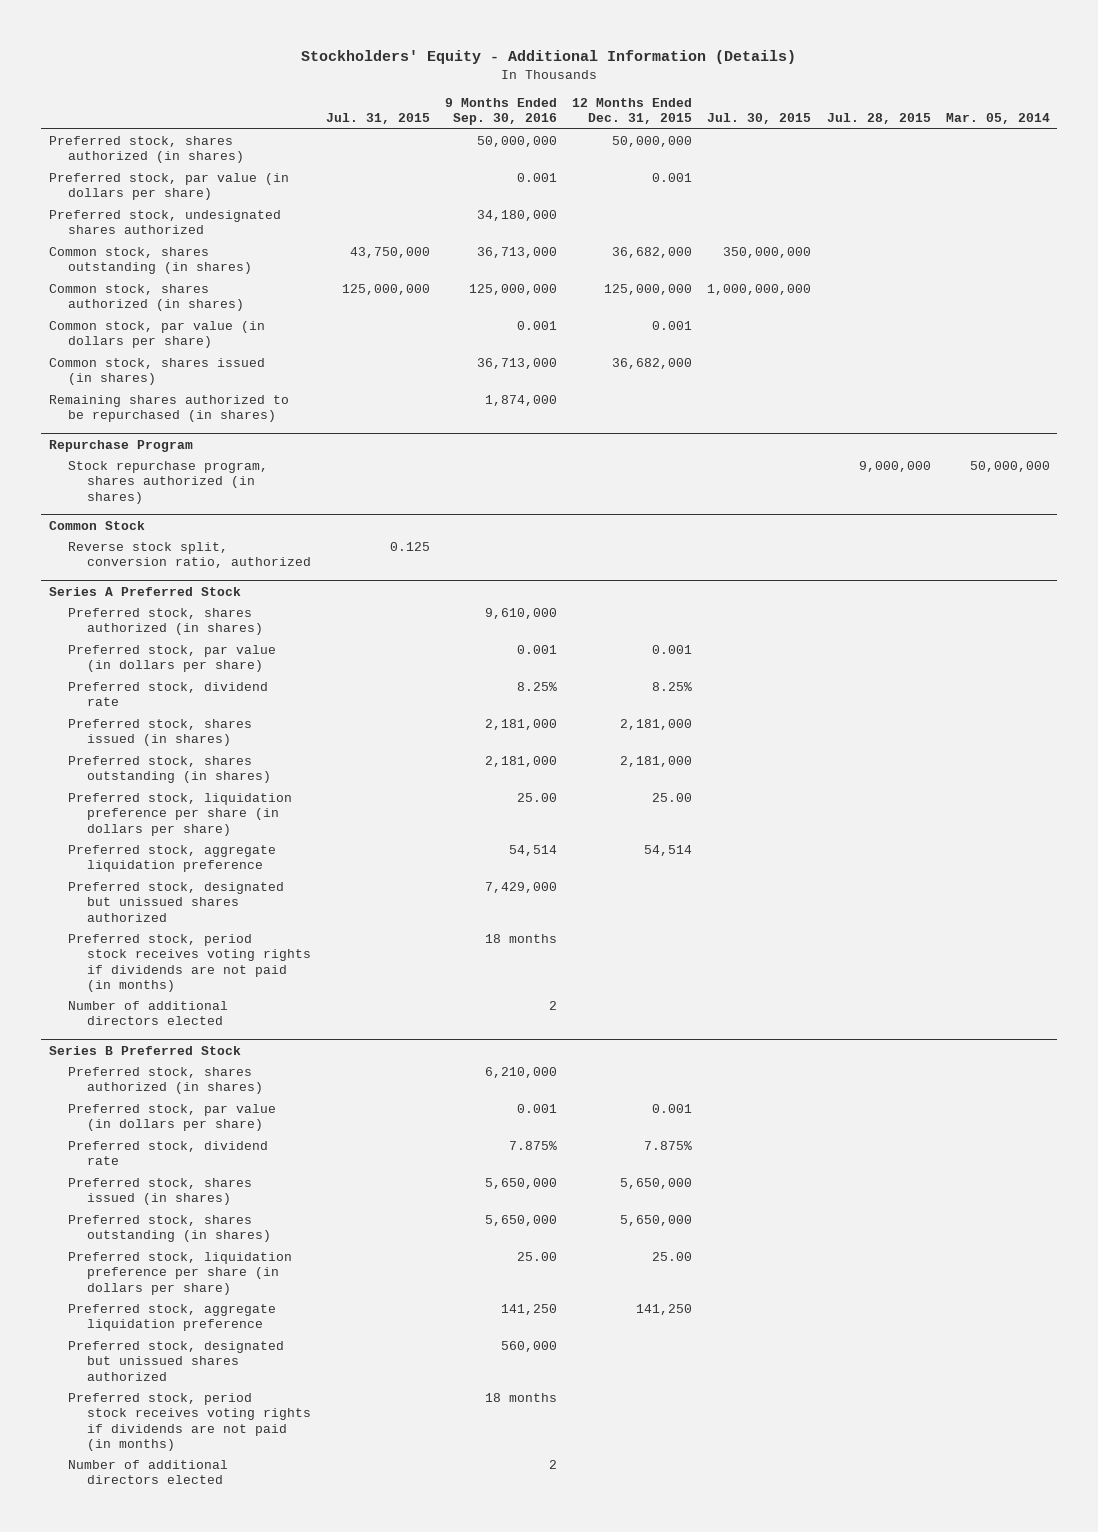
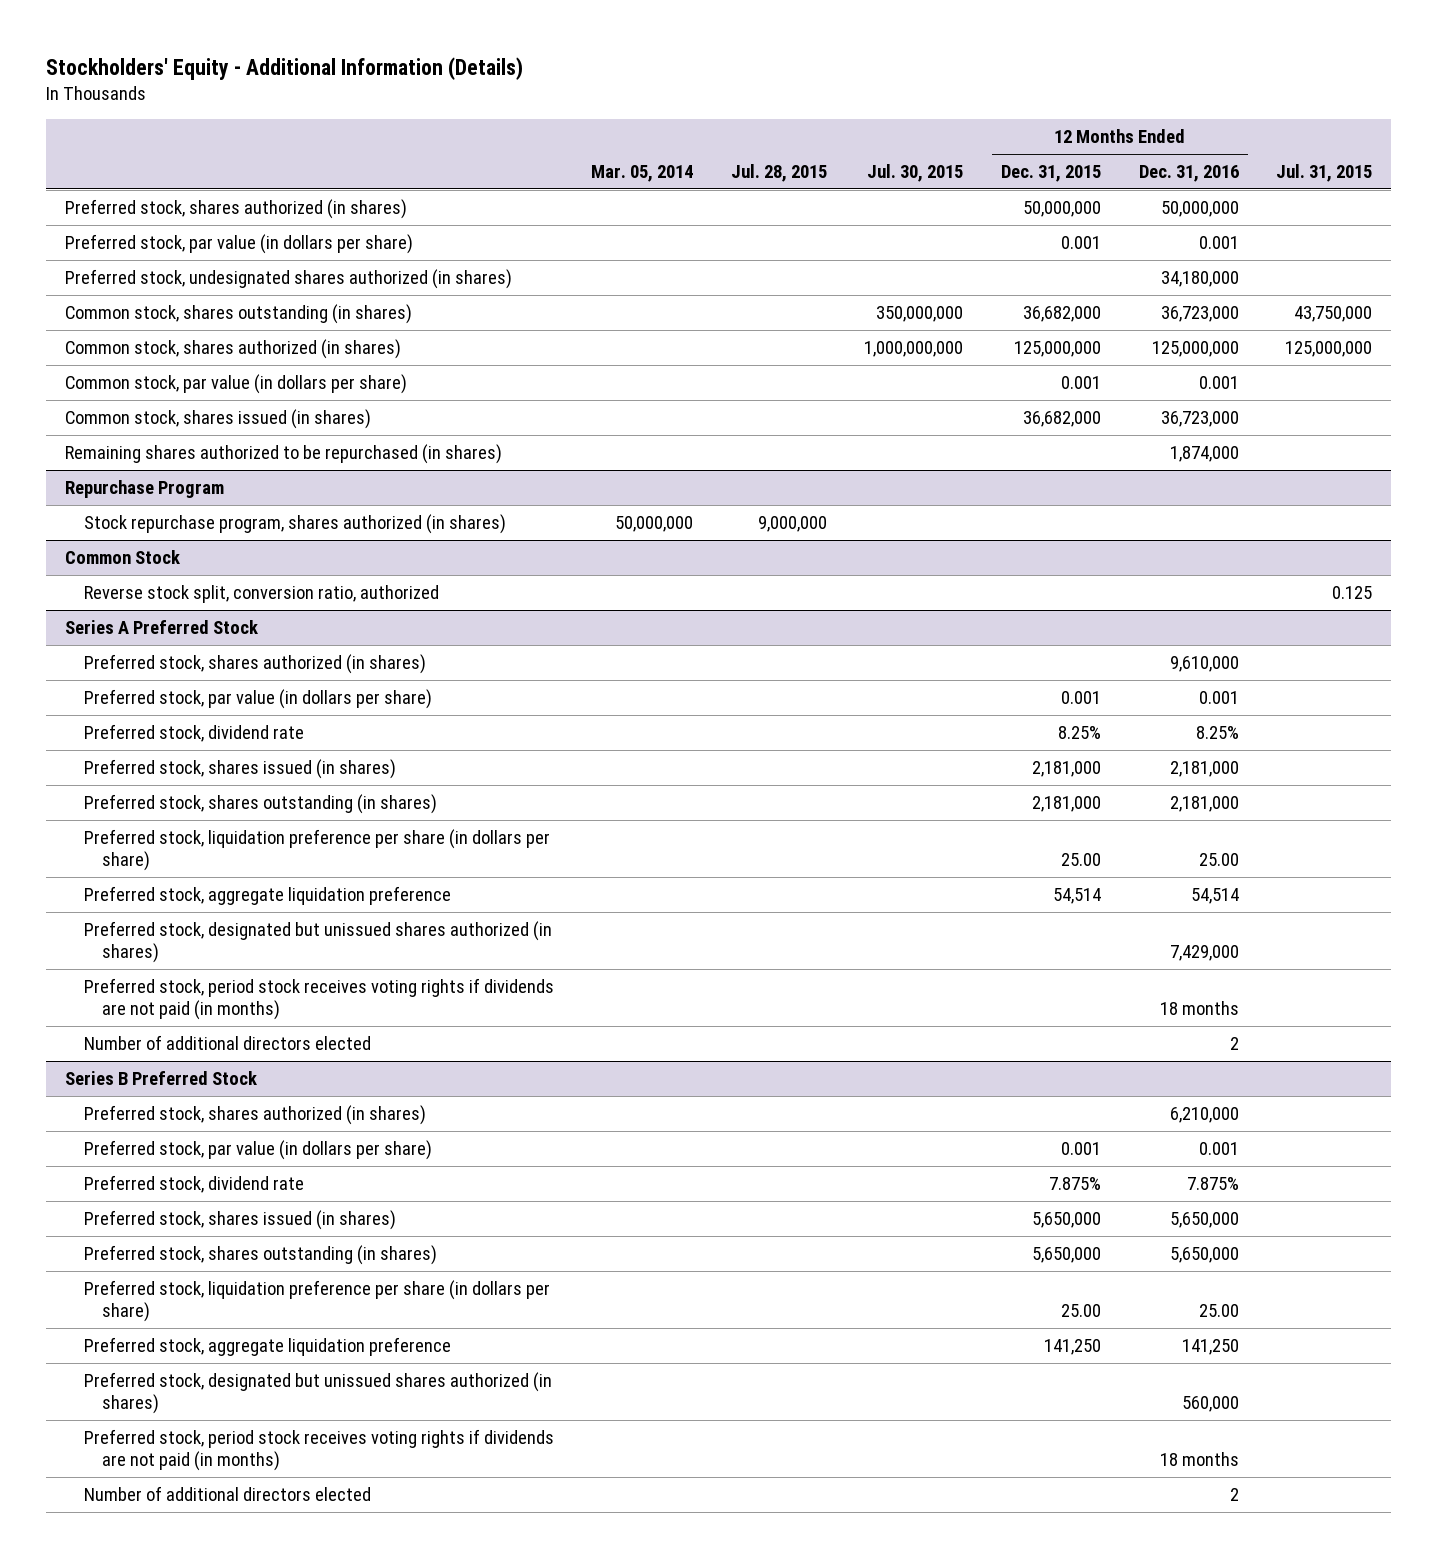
[445,98,558,126] 9 Months Ended Sep. 30, 2016 -> none
none -> [1138,165,1239,183] Dec. 31, 2016
[48,210,281,235] Preferred stock, undesignated shares authorized -> [65,269,513,290] Preferred stock, undesignated shares authorized (in shares)
[67,882,284,922] Preferred stock, designated but unissued shares authorized -> [83,921,552,963] Preferred stock, designated but unissued shares authorized (in shares)
[67,1341,284,1381] Preferred stock, designated but unissued shares authorized -> [83,1372,552,1414] Preferred stock, designated but unissued shares authorized (in shares)

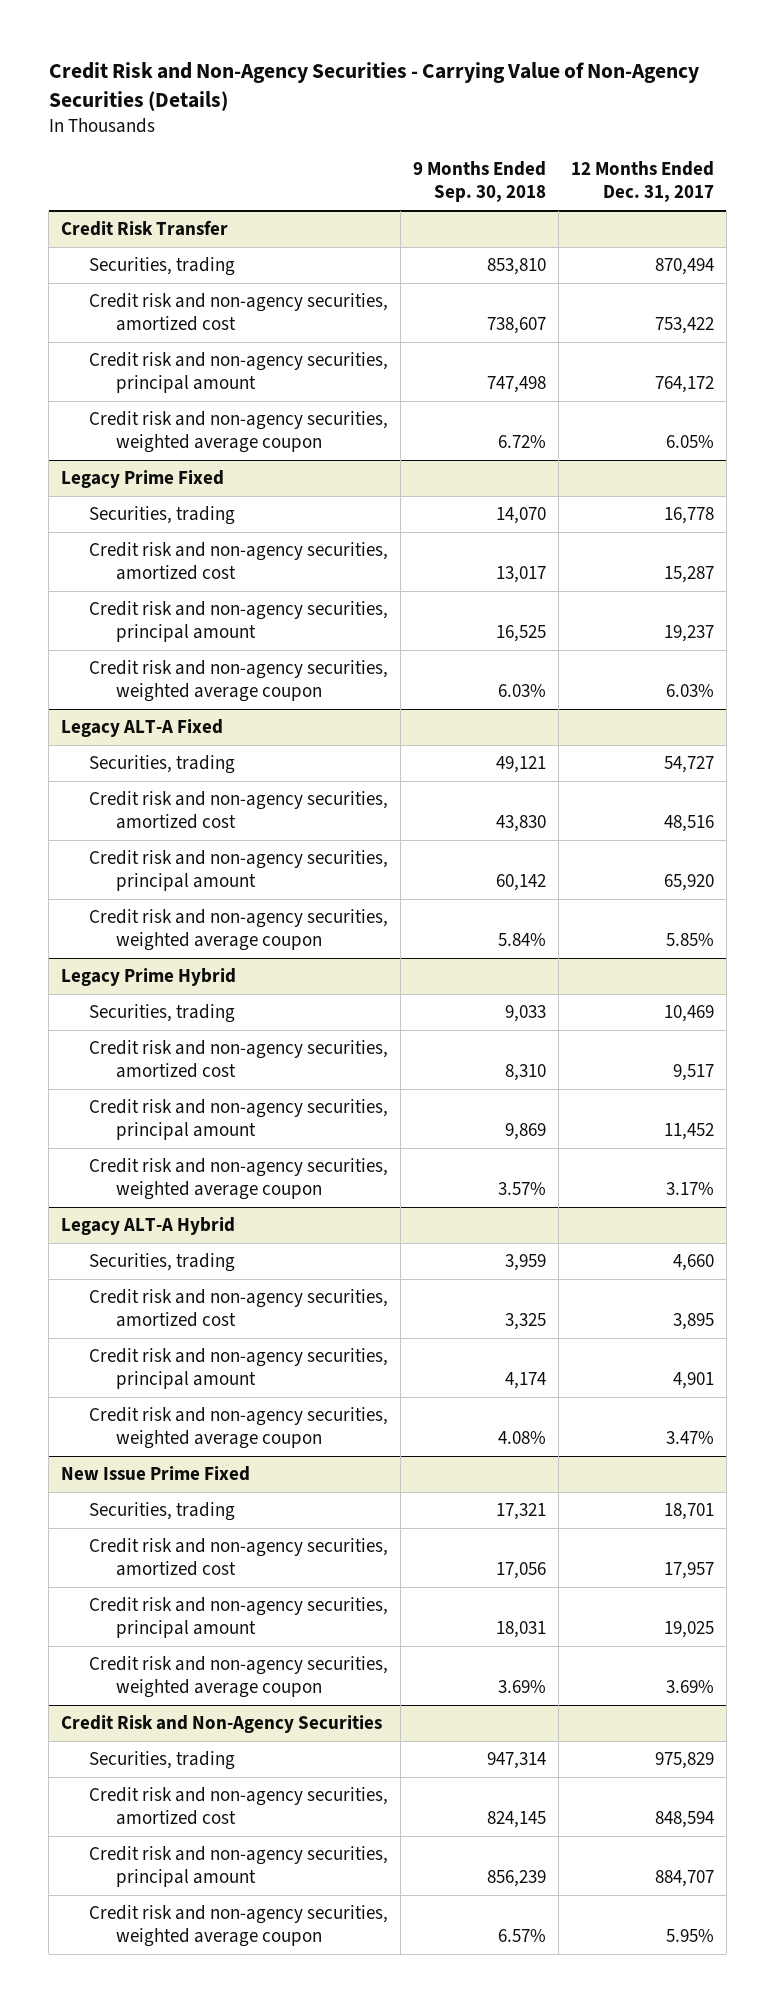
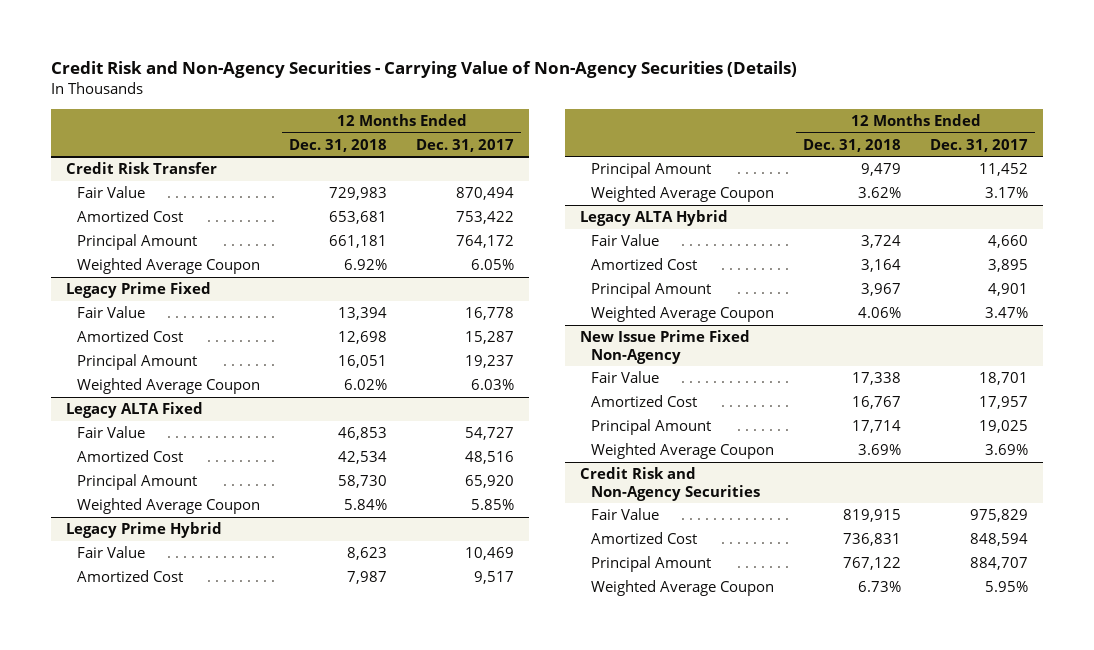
[412,161,546,203] 9 Months Ended Sep. 30, 2018 -> none
none -> [289,138,388,152] Dec. 31, 2018
[88,257,235,277] Securities, trading -> [77,186,146,199] Fair Value
[88,293,388,332] Credit risk and non-agency securities, amortized cost -> [77,210,184,223] Amortized Cost
[88,352,388,394] Credit risk and non-agency securities, principal amount -> [77,234,198,251] Principal Amount
[88,411,388,454] Credit risk and non-agency securities, weighted average coupon -> [77,258,261,275] Weighted Average Coupon
[88,506,235,526] Securities, trading -> [77,306,146,319] Fair Value
[88,542,388,581] Credit risk and non-agency securities, amortized cost -> [77,330,184,343] Amortized Cost
[88,601,388,643] Credit risk and non-agency securities, principal amount -> [77,354,198,371] Principal Amount
[88,660,388,703] Credit risk and non-agency securities, weighted average coupon -> [77,378,261,395] Weighted Average Coupon
[60,719,223,738] Legacy ALT-A Fixed -> [65,402,203,419] Legacy ALTA Fixed
[88,755,235,775] Securities, trading -> [77,426,146,439] Fair Value
[88,791,388,830] Credit risk and non-agency securities, amortized cost -> [77,450,184,463] Amortized Cost
[88,850,388,892] Credit risk and non-agency securities, principal amount -> [77,474,198,491] Principal Amount
[88,909,388,952] Credit risk and non-agency securities, weighted average coupon -> [77,498,261,515] Weighted Average Coupon
[88,1004,235,1024] Securities, trading -> [77,546,146,559] Fair Value
[88,1040,388,1079] Credit risk and non-agency securities, amortized cost -> [77,570,184,583] Amortized Cost
[88,1099,388,1141] Credit risk and non-agency securities, principal amount -> [591,162,712,179] Principal Amount
[88,1158,388,1201] Credit risk and non-agency securities, weighted average coupon -> [591,186,775,203] Weighted Average Coupon
[60,1217,235,1236] Legacy ALT-A Hybrid -> [579,210,728,227] Legacy ALTA Hybrid
[88,1253,235,1273] Securities, trading -> [591,234,660,247] Fair Value
[88,1289,388,1328] Credit risk and non-agency securities, amortized cost -> [591,258,698,271] Amortized Cost
[88,1348,388,1390] Credit risk and non-agency securities, principal amount -> [591,282,712,299] Principal Amount
[88,1407,388,1450] Credit risk and non-agency securities, weighted average coupon -> [591,306,775,323] Weighted Average Coupon
[60,1466,250,1482] New Issue Prime Fixed -> [579,330,750,364] New Issue Prime Fixed Non-Agency
[88,1502,235,1522] Securities, trading -> [591,371,660,384] Fair Value
[88,1538,388,1577] Credit risk and non-agency securities, amortized cost -> [591,395,698,408] Amortized Cost
[88,1597,388,1639] Credit risk and non-agency securities, principal amount -> [591,419,712,436] Principal Amount
[88,1656,388,1699] Credit risk and non-agency securities, weighted average coupon -> [591,443,775,460] Weighted Average Coupon
[88,1751,235,1771] Securities, trading -> [591,508,660,521] Fair Value
[88,1787,388,1826] Credit risk and non-agency securities, amortized cost -> [591,532,698,545] Amortized Cost
[88,1846,388,1888] Credit risk and non-agency securities, principal amount -> [591,556,712,573] Principal Amount
[88,1905,388,1948] Credit risk and non-agency securities, weighted average coupon -> [591,580,775,597] Weighted Average Coupon

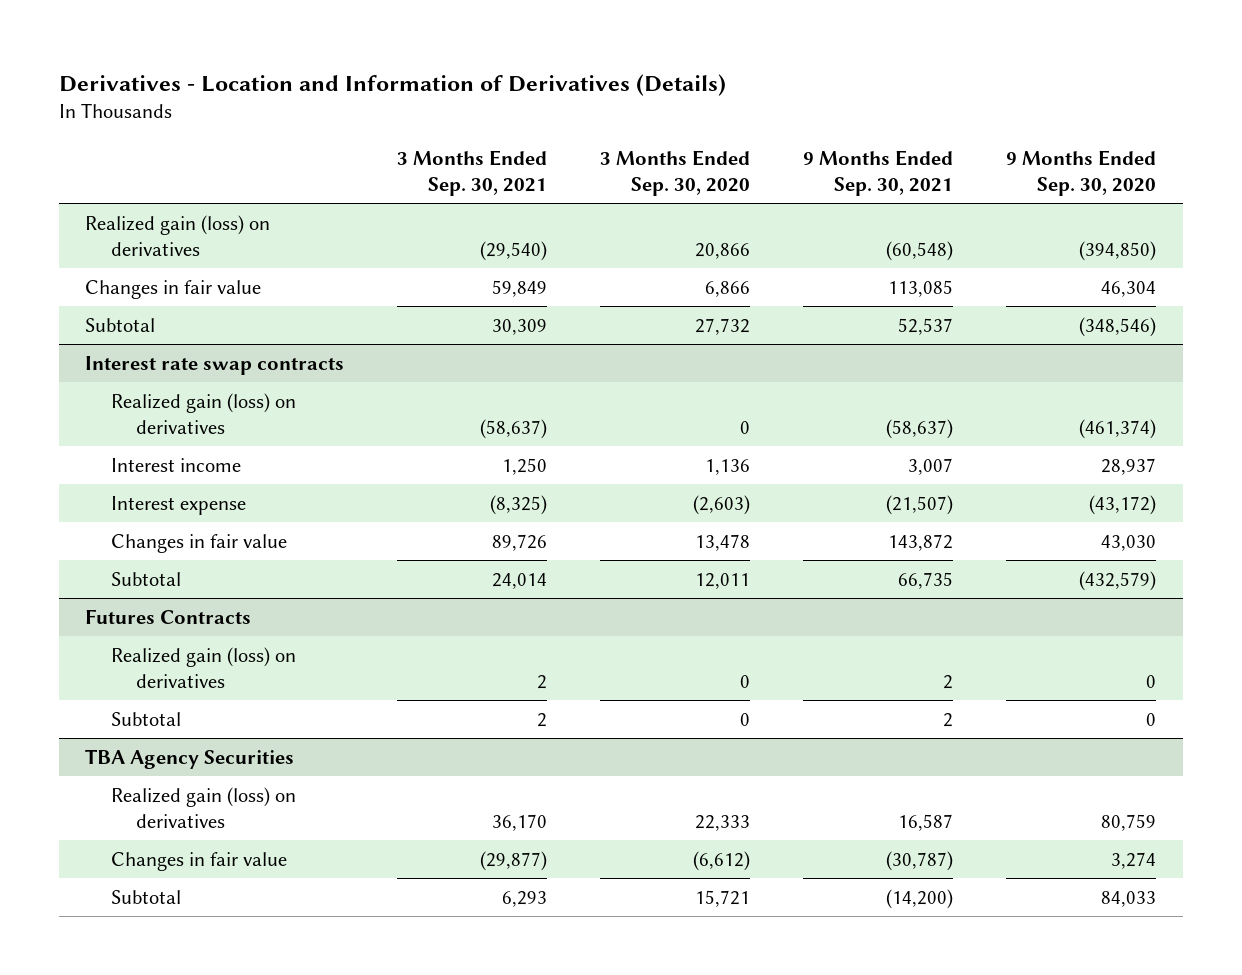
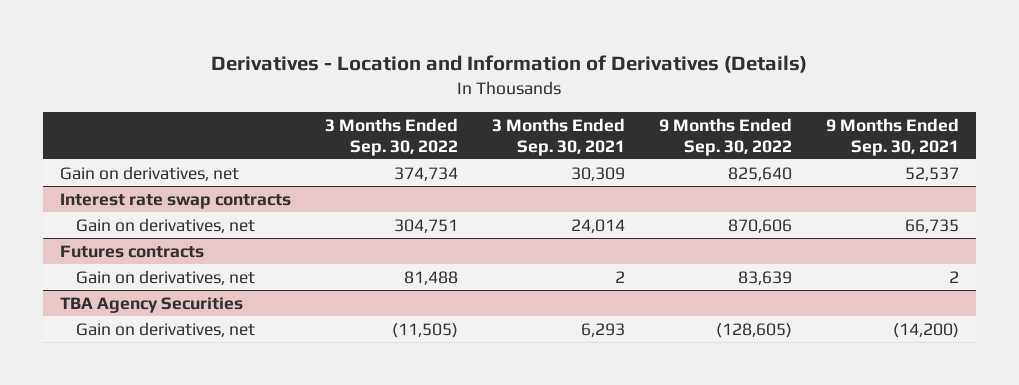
[600,149,751,197] 3 Months Ended Sep. 30, 2020 -> none
[1006,149,1157,197] 9 Months Ended Sep. 30, 2020 -> none
none -> [324,117,458,156] 3 Months Ended Sep. 30, 2022
none -> [658,117,792,156] 9 Months Ended Sep. 30, 2022
[85,214,271,257] Realized gain (loss) on derivatives -> none
[85,279,262,299] Changes in fair value -> none
[85,317,156,332] Subtotal -> [59,165,239,181] Gain on derivatives, net
[110,392,296,435] Realized gain (loss) on derivatives -> none
[110,457,241,472] Interest income -> none
[110,495,246,515] Interest expense -> none
[110,533,287,553] Changes in fair value -> none
[110,646,296,689] Realized gain (loss) on derivatives -> none
[110,571,181,586] Subtotal -> [75,217,255,233] Gain on derivatives, net
[85,608,252,624] Futures Contracts -> [59,244,204,258] Futures contracts
[110,711,181,726] Subtotal -> [75,269,255,285] Gain on derivatives, net
[110,786,296,829] Realized gain (loss) on derivatives -> none
[110,851,287,871] Changes in fair value -> none
[110,889,181,904] Subtotal -> [75,321,255,337] Gain on derivatives, net

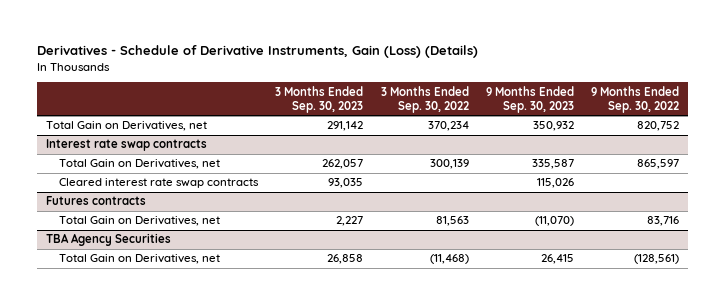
[211,55,808,74] Derivatives - Location and Information of Derivatives (Details) -> [37,45,479,59] Derivatives - Schedule of Derivative Instruments, Gain (Loss) (Details)
[491,117,625,156] 3 Months Ended Sep. 30, 2021 -> none
[825,117,959,156] 9 Months Ended Sep. 30, 2021 -> none
none -> [275,85,364,113] 3 Months Ended Sep. 30, 2023
none -> [486,85,575,113] 9 Months Ended Sep. 30, 2023
[59,165,239,181] Gain on derivatives, net -> [45,121,207,132] Total Gain on Derivatives, net
[393,166,458,181] 374,734 -> [427,121,469,132] 370,234
[727,166,792,181] 825,640 -> [637,121,680,132] 820,752
[75,217,255,233] Gain on derivatives, net -> [58,159,220,170] Total Gain on Derivatives, net
[393,218,458,233] 304,751 -> [429,159,469,170] 300,139
[727,218,792,233] 870,606 -> [637,159,680,170] 865,597
none -> [58,178,259,189] Cleared interest rate swap contracts
[75,269,255,285] Gain on derivatives, net -> [58,216,220,227] Total Gain on Derivatives, net
[403,270,458,285] 81,488 -> [435,216,469,227] 81,563
[737,270,792,285] 83,639 -> [647,216,680,227] 83,716
[75,321,255,337] Gain on derivatives, net -> [58,254,220,265] Total Gain on Derivatives, net
[391,322,458,338] (11,505) -> [429,254,469,265] (11,468)
[715,322,792,338] (128,605) -> [634,254,680,265] (128,561)

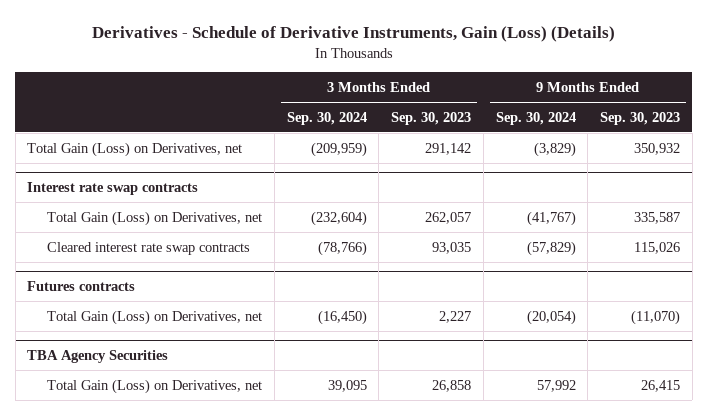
[380,85,469,113] 3 Months Ended Sep. 30, 2022 -> none
[591,85,680,113] 9 Months Ended Sep. 30, 2022 -> none
none -> [286,111,367,125] Sep. 30, 2024
none -> [495,111,576,125] Sep. 30, 2024
[45,121,207,132] Total Gain on Derivatives, net -> [27,141,243,157] Total Gain (Loss) on Derivatives, net
[58,159,220,170] Total Gain on Derivatives, net -> [47,210,263,226] Total Gain (Loss) on Derivatives, net
[58,216,220,227] Total Gain on Derivatives, net -> [47,309,263,325] Total Gain (Loss) on Derivatives, net
[58,254,220,265] Total Gain on Derivatives, net -> [47,378,263,394] Total Gain (Loss) on Derivatives, net

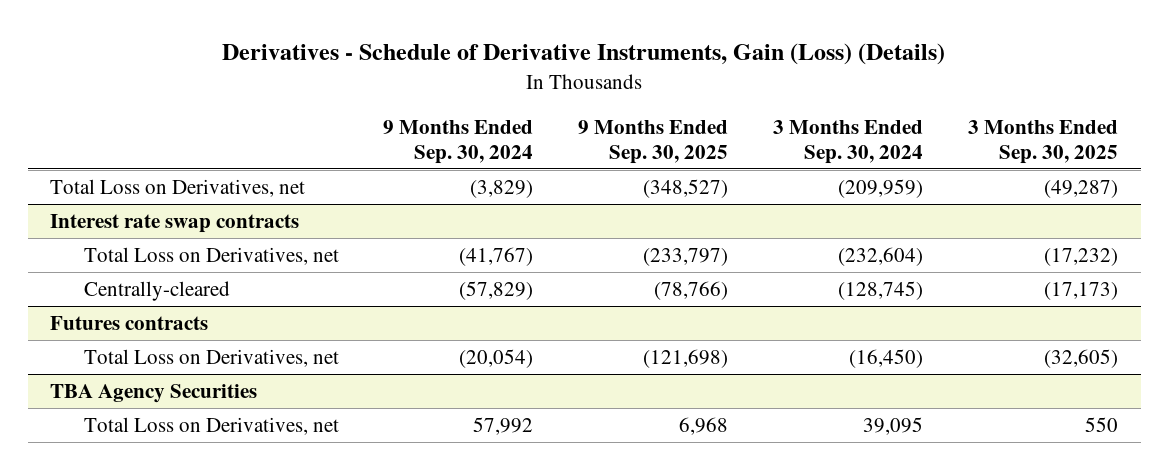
[391,111,472,125] Sep. 30, 2023 -> none
[600,111,681,125] Sep. 30, 2023 -> none
none -> [578,119,729,164] 9 Months Ended Sep. 30, 2025
none -> [968,119,1119,164] 3 Months Ended Sep. 30, 2025
[27,141,243,157] Total Gain (Loss) on Derivatives, net -> [50,178,306,197] Total Loss on Derivatives, net
[47,241,251,255] Cleared interest rate swap contracts -> none
[47,210,263,226] Total Gain (Loss) on Derivatives, net -> [83,246,339,265] Total Loss on Derivatives, net
none -> [83,280,230,301] Centrally-cleared
[47,309,263,325] Total Gain (Loss) on Derivatives, net -> [83,348,339,367] Total Loss on Derivatives, net
[47,378,263,394] Total Gain (Loss) on Derivatives, net -> [83,416,339,435] Total Loss on Derivatives, net

